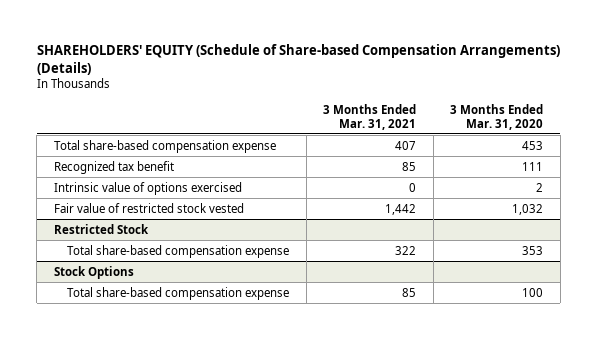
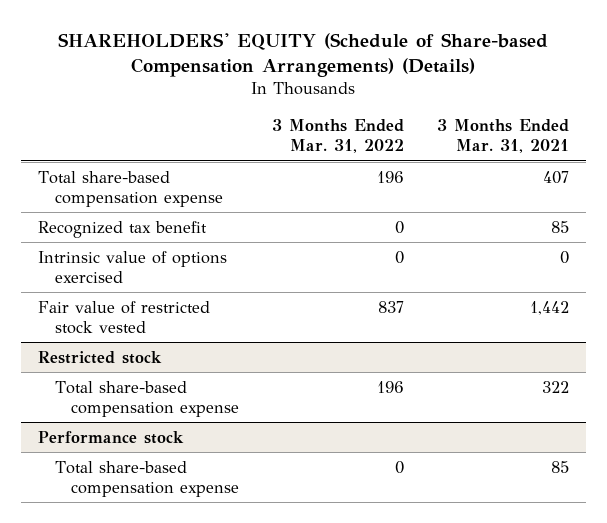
[450,104,544,130] 3 Months Ended Mar. 31, 2020 -> none
none -> [272,119,405,154] 3 Months Ended Mar. 31, 2022
[53,223,149,234] Restricted Stock -> [37,350,162,364] Restricted stock
[53,265,134,279] Stock Options -> [37,430,184,444] Performance stock

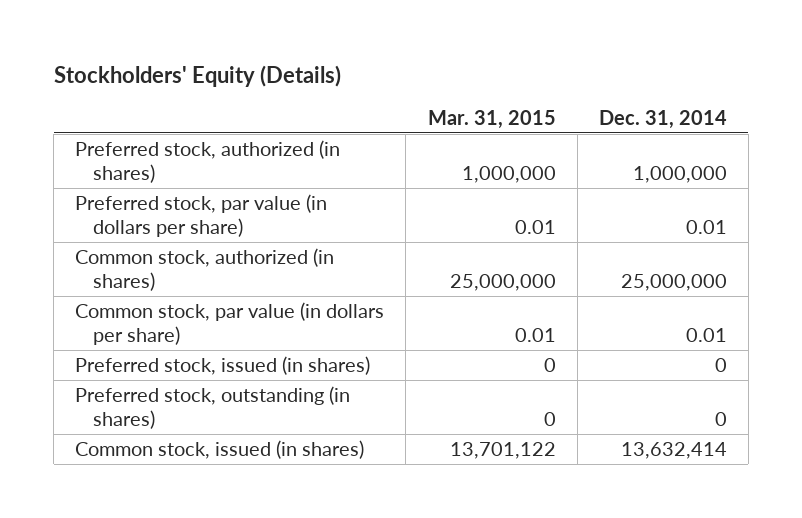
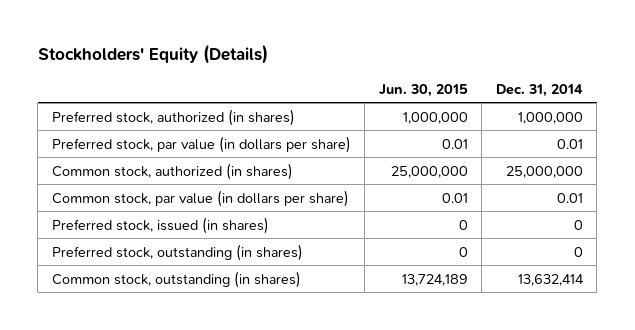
[427,109,556,129] Mar. 31, 2015 -> none
none -> [378,83,468,97] Jun. 30, 2015
[75,440,365,460] Common stock, issued (in shares) -> [51,270,301,288] Common stock, outstanding (in shares)

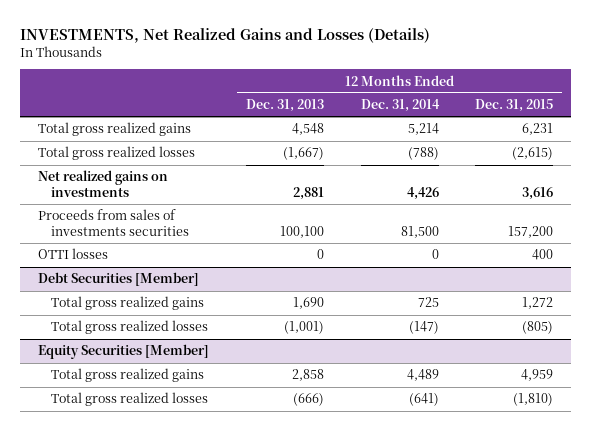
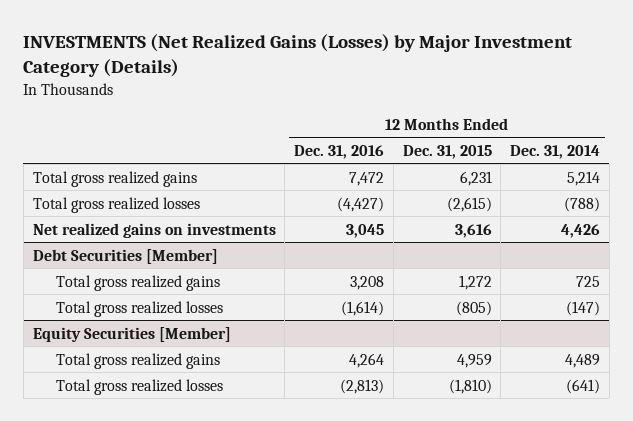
[20,27,431,43] INVESTMENTS, Net Realized Gains and Losses (Details) -> [23,34,573,78] INVESTMENTS (Net Realized Gains (Losses) by Major Investment Category (Details)
[245,99,324,113] Dec. 31, 2013 -> none
none -> [294,144,385,159] Dec. 31, 2016
[38,209,190,237] Proceeds from sales of investments securities -> none
[38,248,109,260] OTTI losses -> none

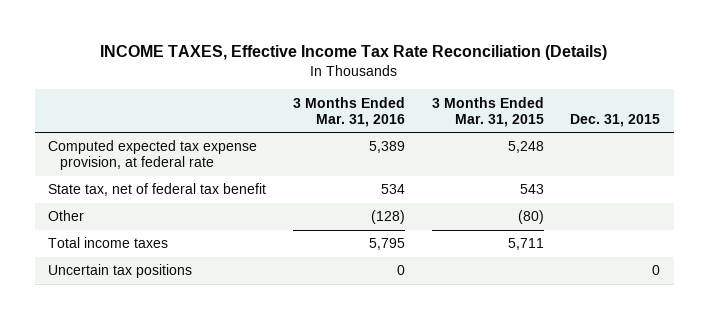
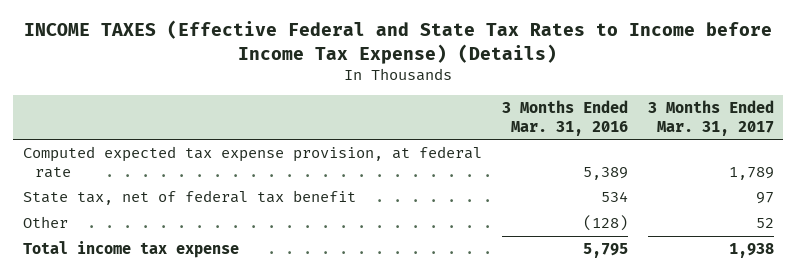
[100,44,608,60] INCOME TAXES, Effective Income Tax Rate Reconciliation (Details) -> [24,20,773,64] INCOME TAXES (Effective Federal and State Tax Rates to Income before Income Tax Expense) (Details)
[431,96,544,127] 3 Months Ended Mar. 31, 2015 -> none
[570,113,661,127] Dec. 31, 2015 -> none
none -> [647,100,774,136] 3 Months Ended Mar. 31, 2017
[48,264,193,279] Uncertain tax positions -> none
[48,237,169,249] Total income taxes -> [22,241,239,259] Total income tax expense

